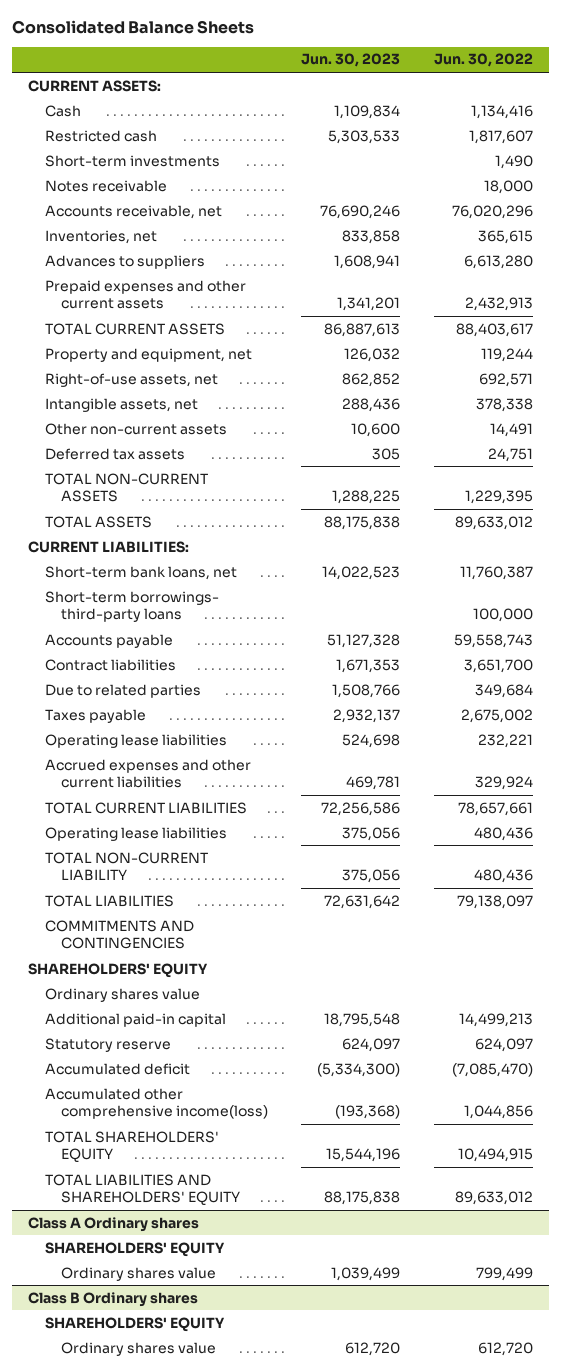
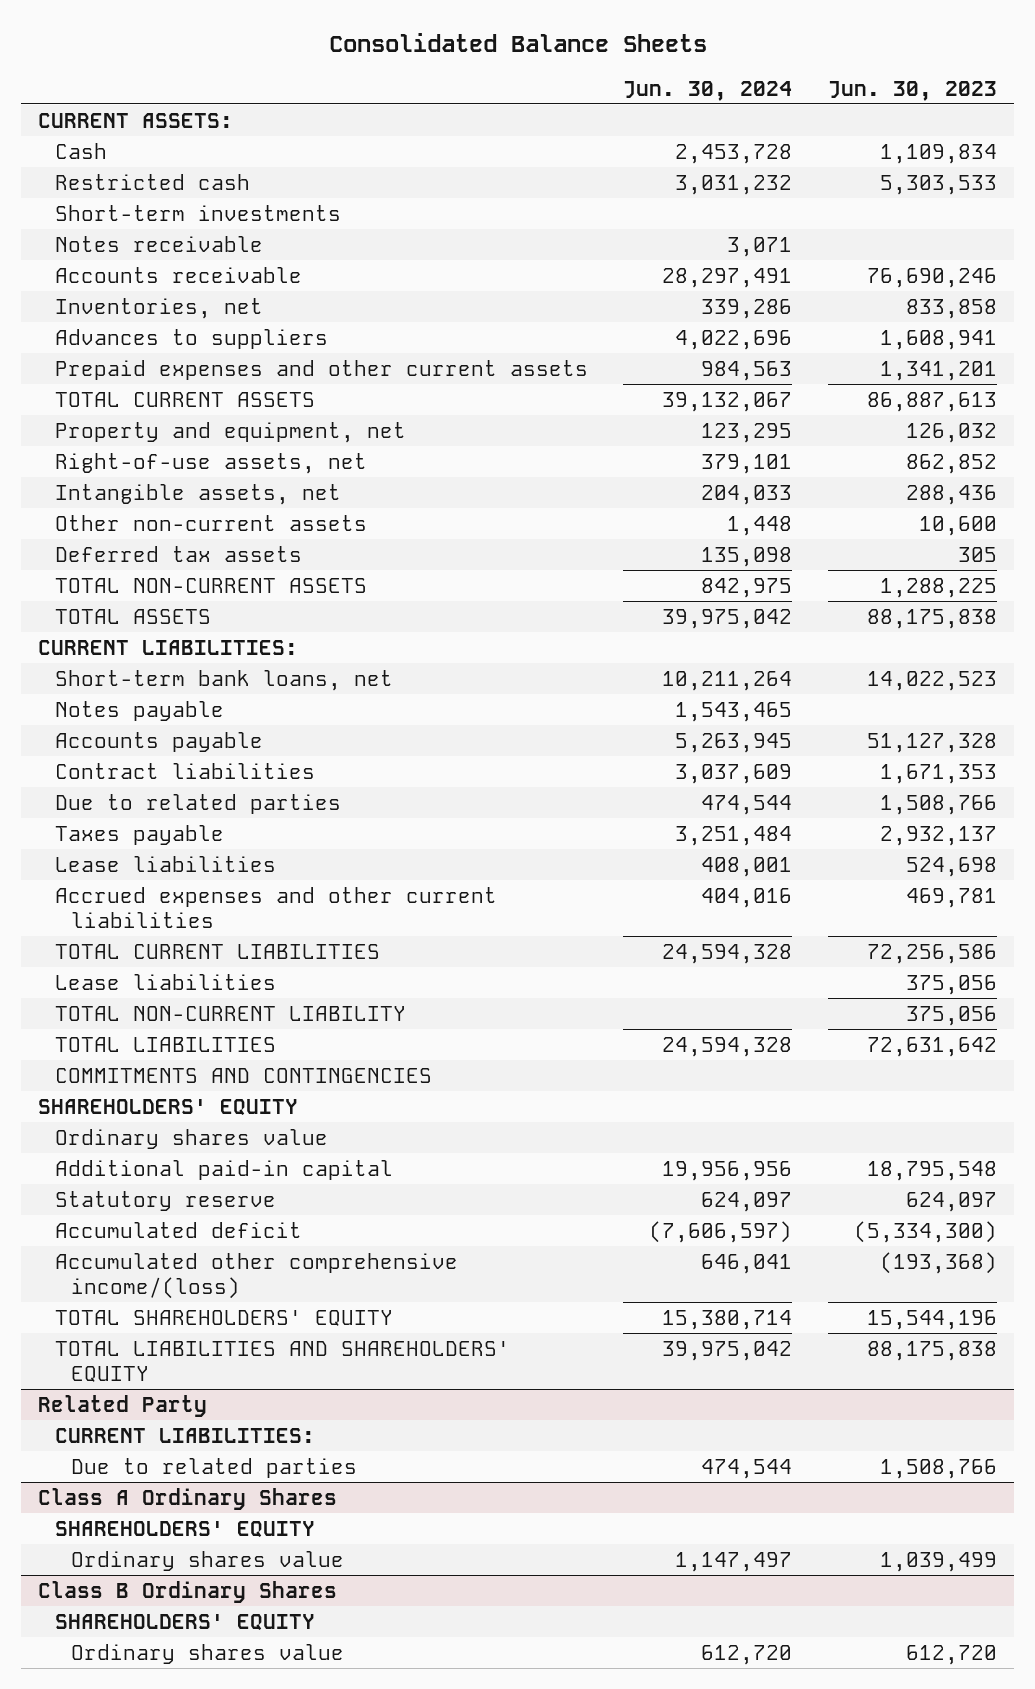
[433,53,533,68] Jun. 30, 2022 -> none
none -> [623,80,793,101] Jun. 30, 2024
[44,204,222,219] Accounts receivable, net -> [54,266,302,283] Accounts receivable
[44,590,219,623] Short-term borrowings- third-party loans -> none
none -> [54,700,224,721] Notes payable
[44,733,227,748] Operating lease liabilities -> [54,855,276,872] Lease liabilities
[44,826,227,841] Operating lease liabilities -> [54,973,276,990] Lease liabilities
[44,1087,268,1120] Accumulated other comprehensive income(loss) -> [54,1252,458,1299] Accumulated other comprehensive income/(loss)
none -> [38,1394,208,1417] Related Party
none -> [54,1427,315,1443] CURRENT LIABILITIES:
none -> [71,1457,358,1478] Due to related parties
[28,1216,200,1232] Class A Ordinary shares -> [38,1487,338,1510] Class A Ordinary Shares
[28,1291,199,1307] Class B Ordinary shares -> [38,1580,338,1603] Class B Ordinary Shares

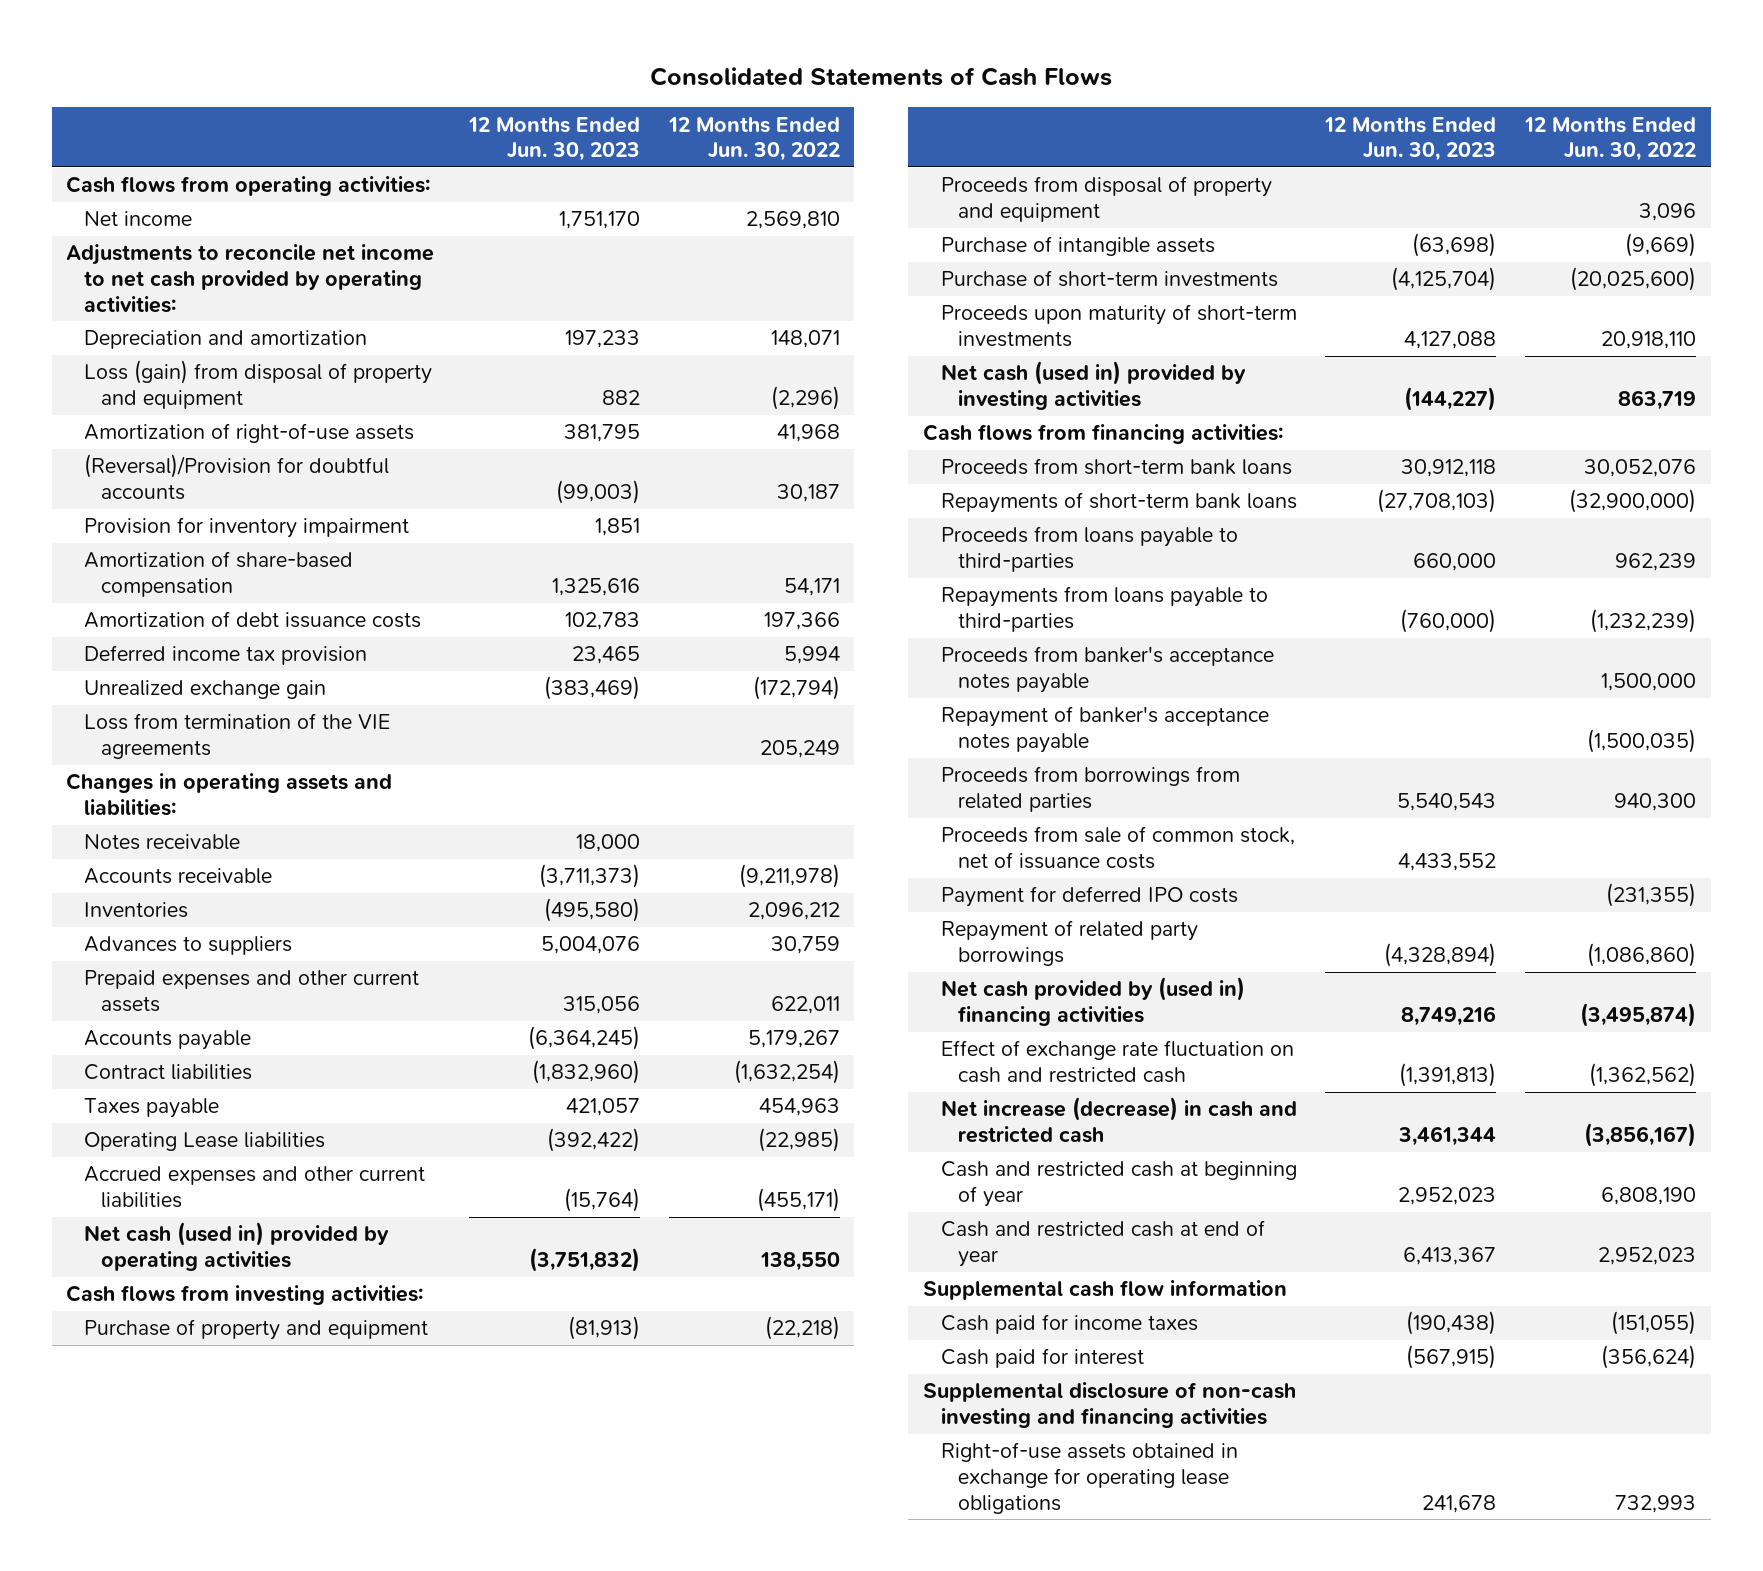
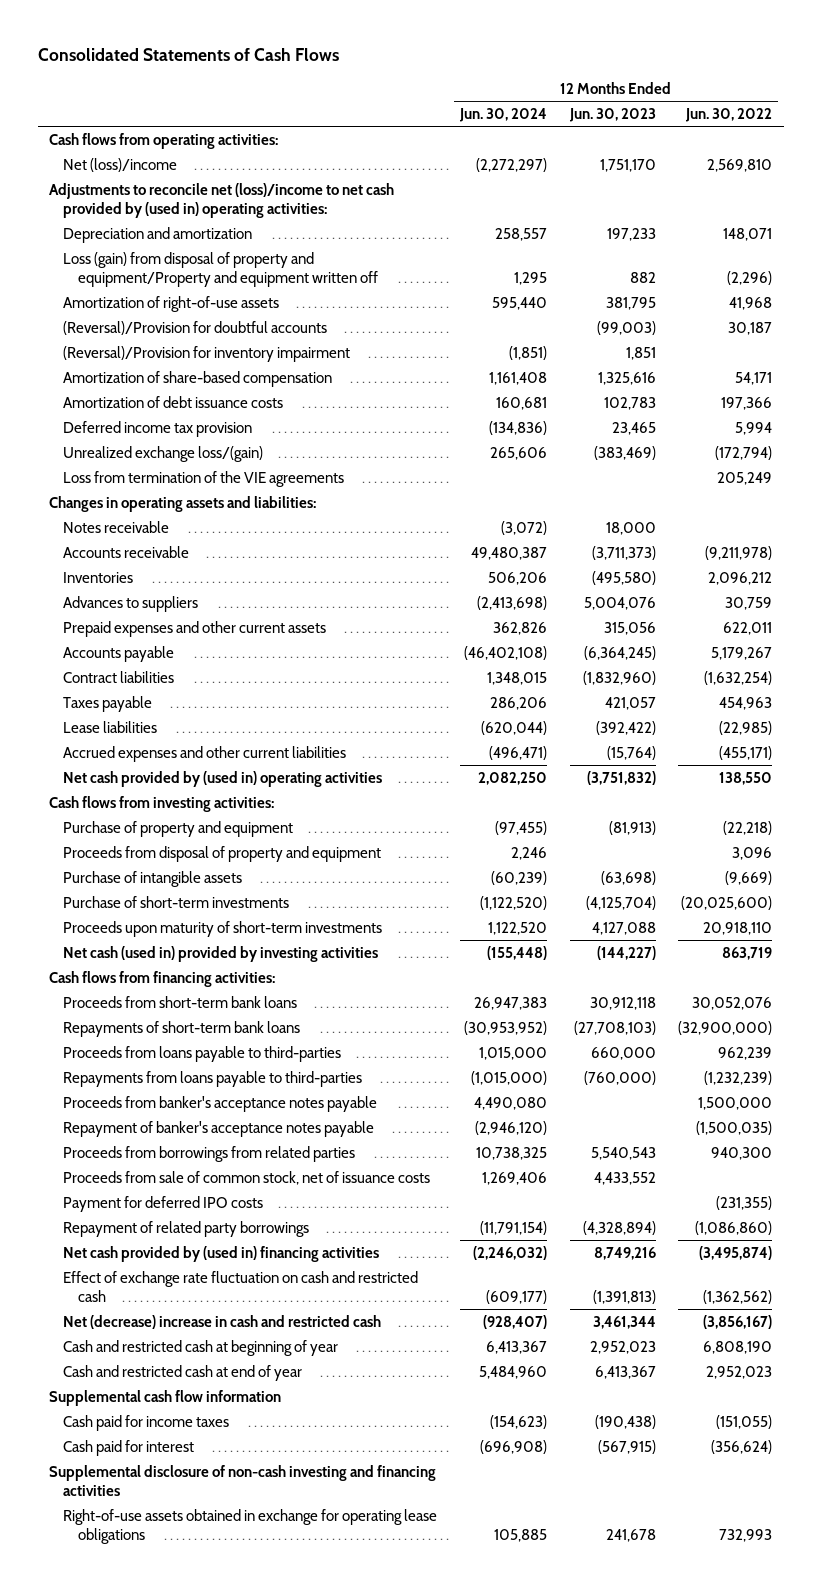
none -> [458,108,547,123] Jun. 30, 2024
[83,211,192,227] Net income -> [63,157,178,172] Net (loss)/income
[66,244,435,313] Adjustments to reconcile net income to net cash provided by operating activities: -> [48,182,394,219] Adjustments to reconcile net (loss)/income to net cash provided by (used in) operating activities:
[83,360,432,410] Loss (gain) from disposal of property and equipment -> [63,251,378,288] Loss (gain) from disposal of property and equipment/Property and equipment written off
[83,517,409,539] Provision for inventory impairment -> [63,345,351,362] (Reversal)/Provision for inventory impairment
[83,680,326,700] Unrealized exchange gain -> [63,445,264,462] Unrealized exchange loss/(gain)
[83,1132,325,1152] Operating Lease liabilities -> [63,720,158,733] Lease liabilities
[83,1222,389,1272] Net cash (used in) provided by operating activities -> [63,770,383,787] Net cash provided by (used in) operating activities
[940,1097,1297,1144] Net increase (decrease) in cash and restricted cash -> [63,1314,382,1329] Net (decrease) increase in cash and restricted cash

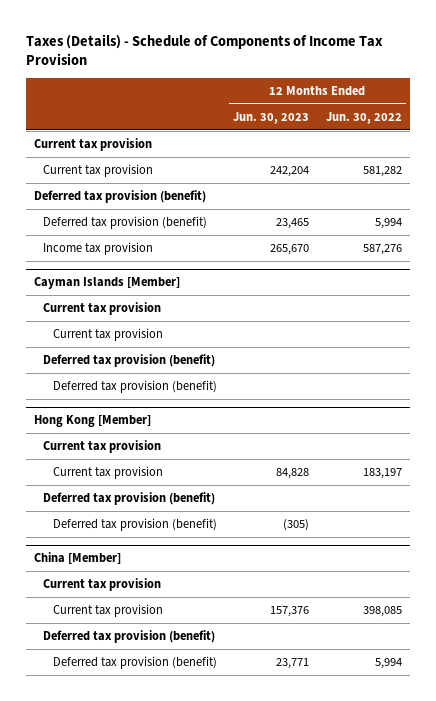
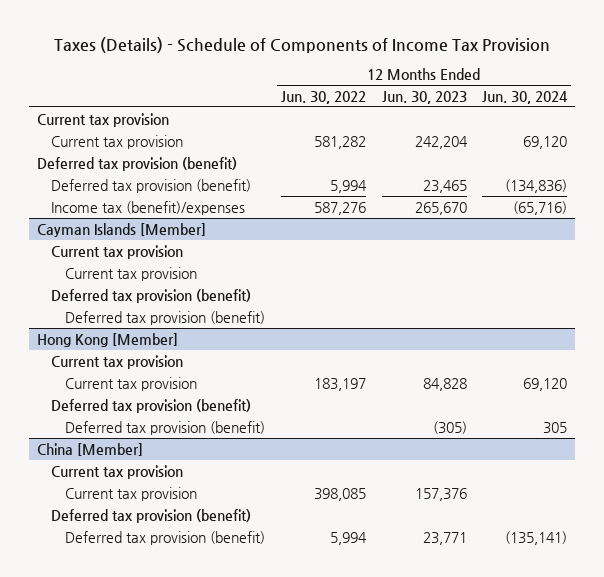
none -> [482,90,569,104] Jun. 30, 2024
[43,242,154,256] Income tax provision -> [50,200,245,215] Income tax (benefit)/expenses

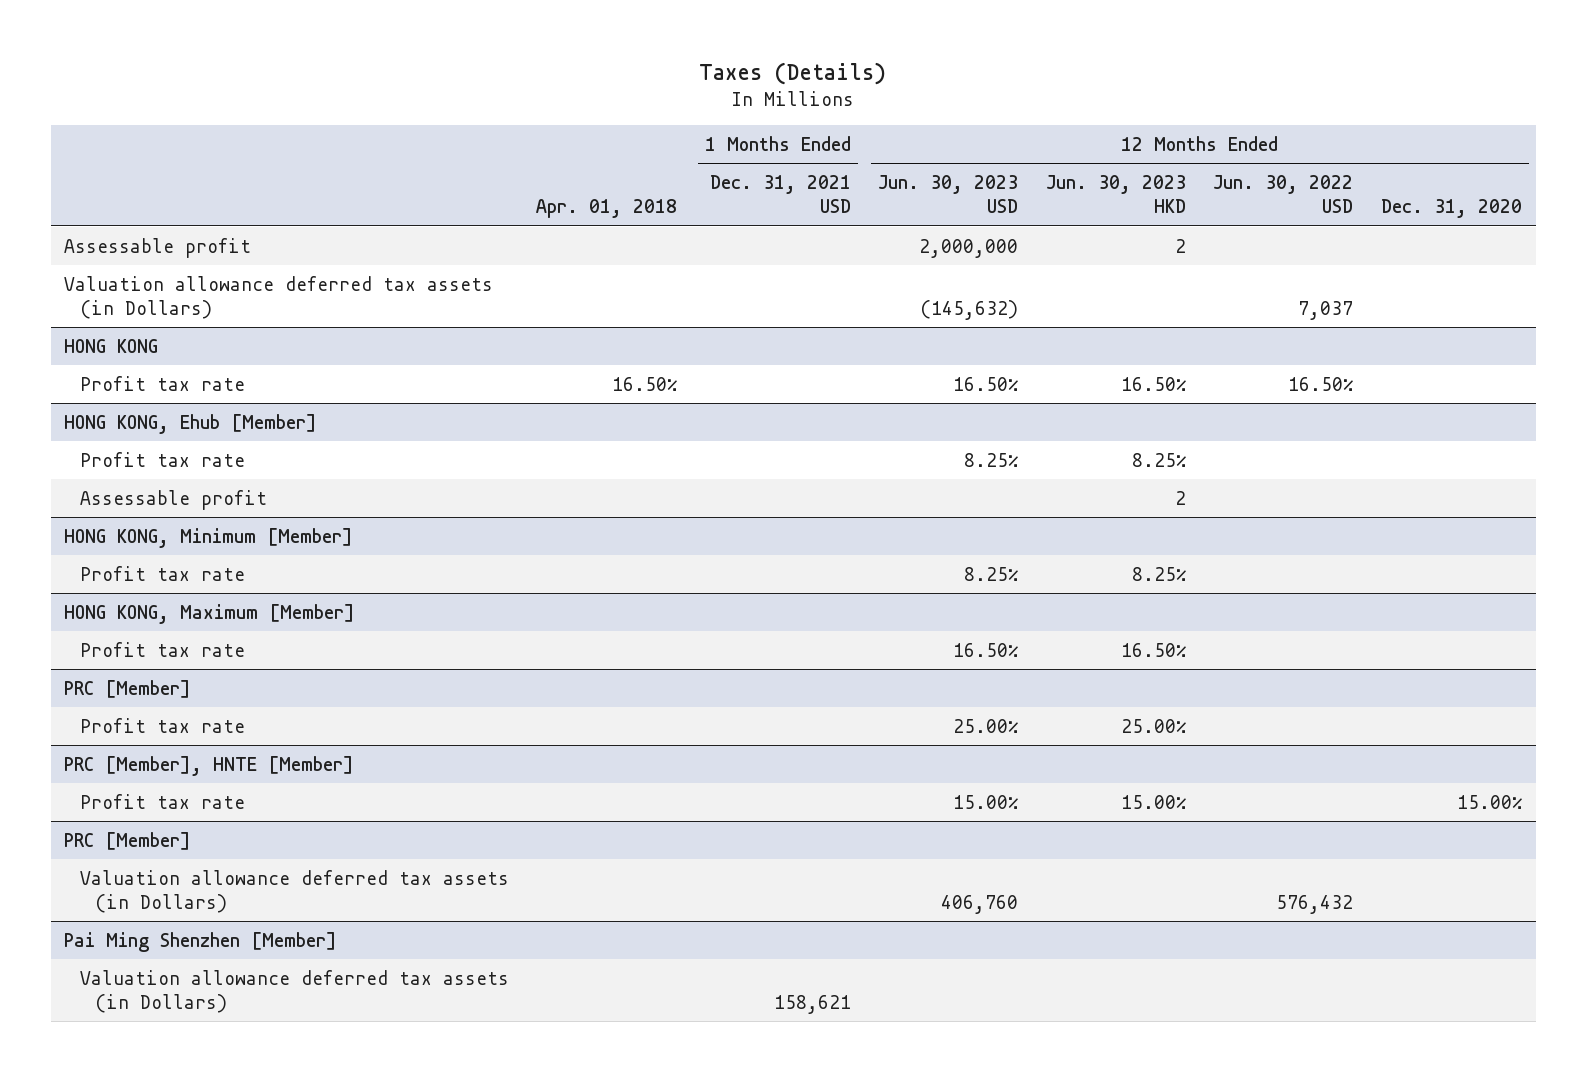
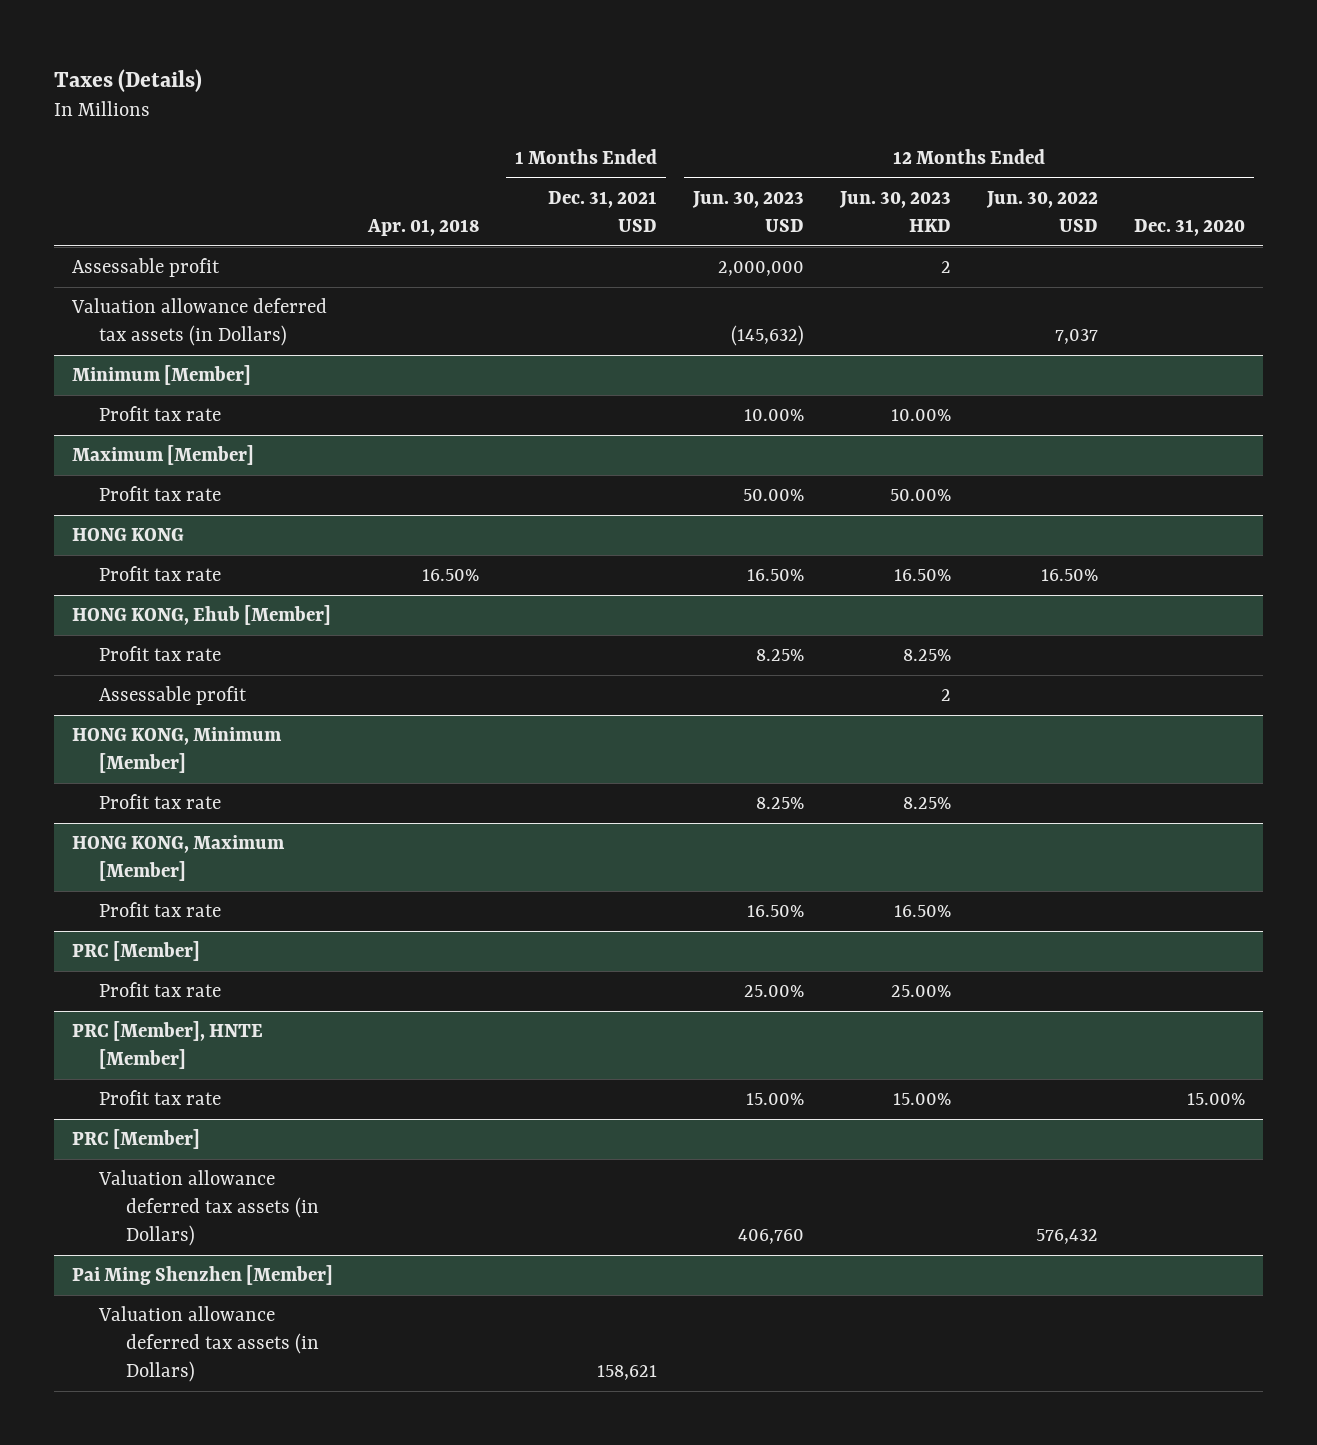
none -> [71,365,251,386] Minimum [Member]
none -> [98,406,221,422] Profit tax rate
none -> [71,445,254,466] Maximum [Member]
none -> [98,486,221,502] Profit tax rate

